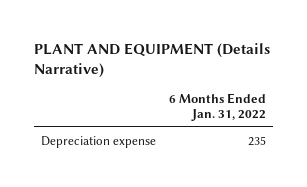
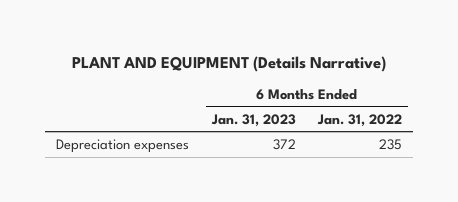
none -> [210,113,296,127] Jan. 31, 2023
[40,135,156,148] Depreciation expense -> [56,139,190,154] Depreciation expenses

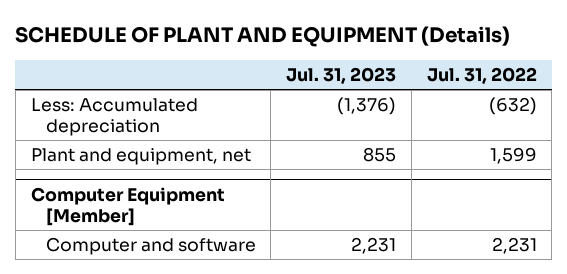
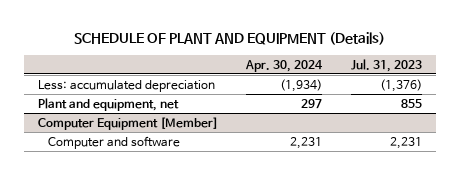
[426,66,537,84] Jul. 31, 2022 -> none
none -> [245,59,324,72] Apr. 30, 2024
[30,98,198,137] Less: Accumulated depreciation -> [38,79,216,92] Less: accumulated depreciation

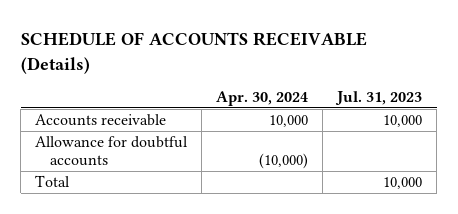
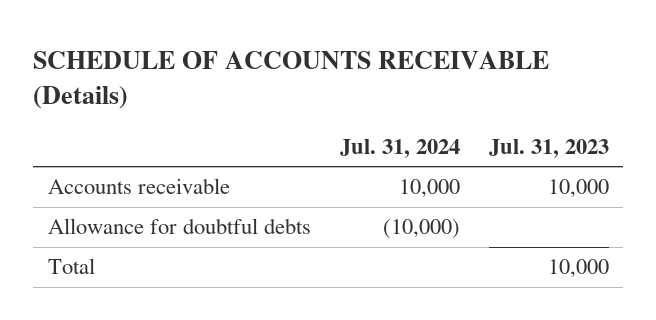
[216,90,309,106] Apr. 30, 2024 -> none
none -> [339,138,460,158] Jul. 31, 2024
[35,136,189,167] Allowance for doubtful accounts -> [47,218,311,235] Allowance for doubtful debts

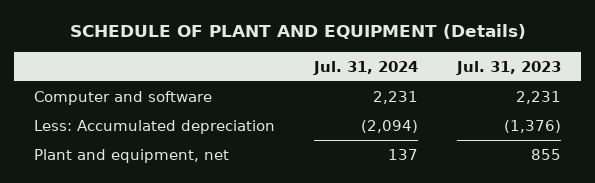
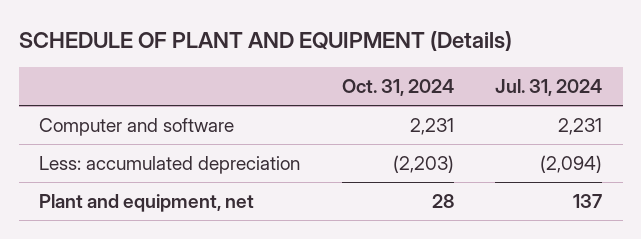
[456,60,562,75] Jul. 31, 2023 -> none
none -> [341,79,454,97] Oct. 31, 2024
[34,119,276,134] Less: Accumulated depreciation -> [39,155,301,174] Less: accumulated depreciation

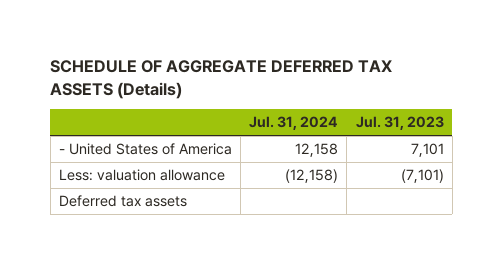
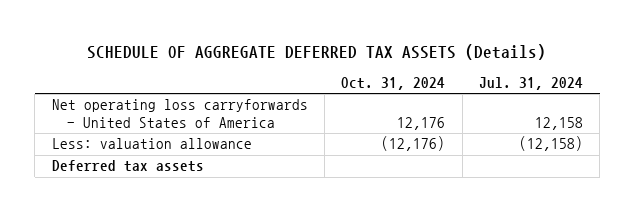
[355,116,444,131] Jul. 31, 2023 -> none
none -> [341,77,446,91] Oct. 31, 2024
[58,143,232,156] - United States of America -> [51,99,308,129] Net operating loss carryforwards - United States of America

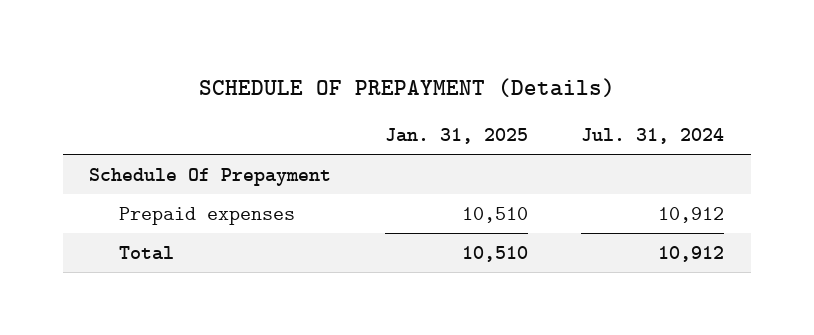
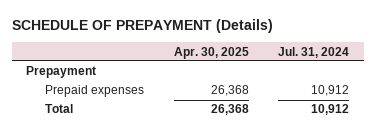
[384,127,528,144] Jan. 31, 2025 -> none
none -> [173,46,249,59] Apr. 30, 2025
[89,167,332,186] Schedule Of Prepayment -> [26,66,97,79] Prepayment

